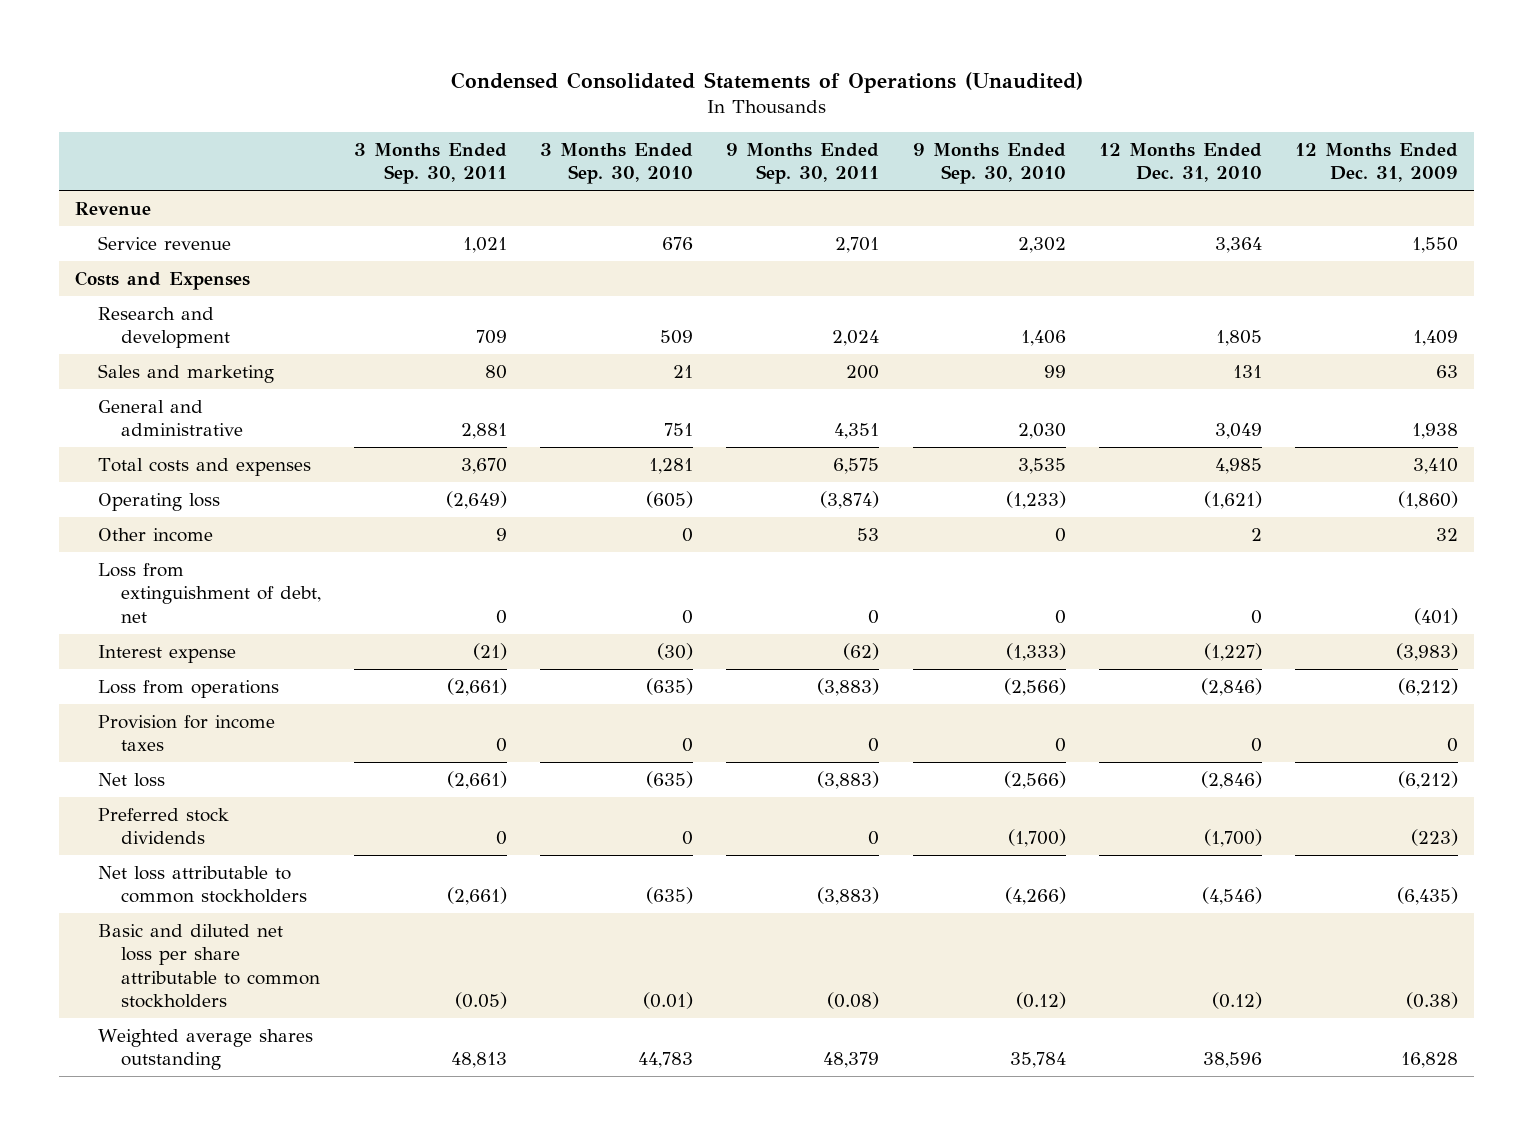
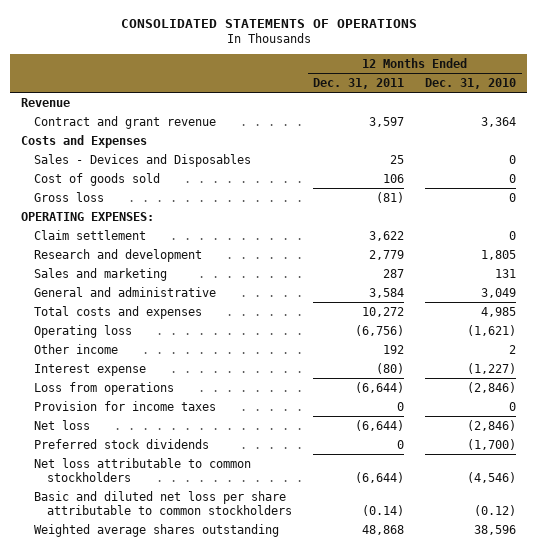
[450,71,1083,93] Condensed Consolidated Statements of Operations (Unaudited) -> [120,18,417,28] CONSOLIDATED STATEMENTS OF OPERATIONS
[354,142,508,185] 3 Months Ended Sep. 30, 2011 -> none
[540,142,694,185] 3 Months Ended Sep. 30, 2010 -> none
[726,142,880,185] 9 Months Ended Sep. 30, 2011 -> none
[912,142,1066,185] 9 Months Ended Sep. 30, 2010 -> none
[1294,142,1458,183] 12 Months Ended Dec. 31, 2009 -> none
none -> [313,77,405,89] Dec. 31, 2011
[98,235,232,250] Service revenue -> [33,115,216,129] Contract and grant revenue
none -> [33,153,251,167] Sales - Devices and Disposables
none -> [33,172,160,186] Cost of goods sold
none -> [33,191,104,202] Gross loss
none -> [20,211,154,221] OPERATING EXPENSES:
none -> [33,229,146,240] Claim settlement
[98,562,321,623] Loss from extinguishment of debt, net -> none

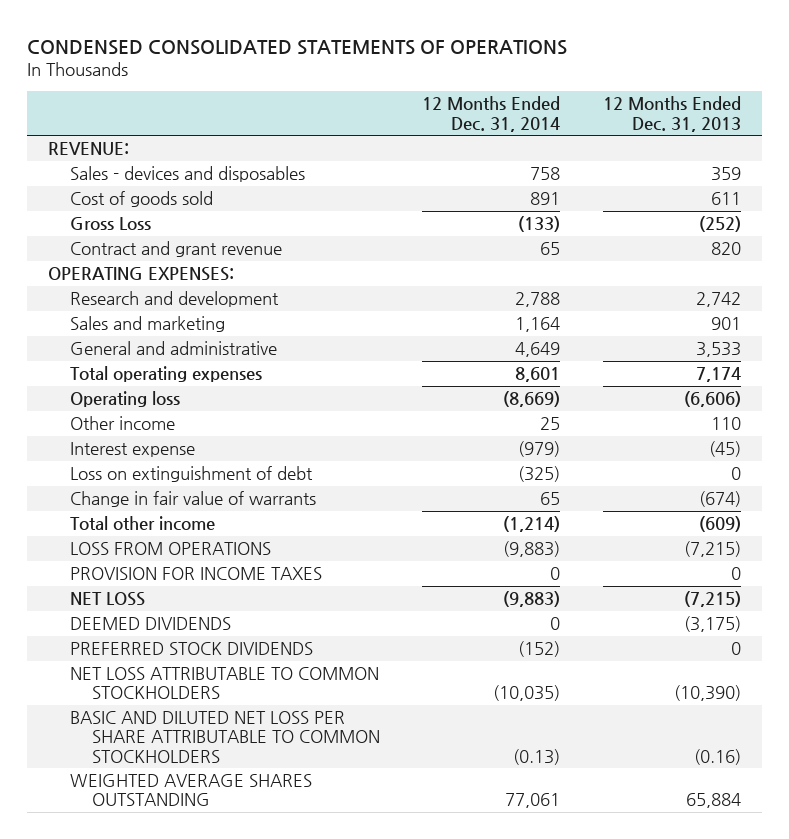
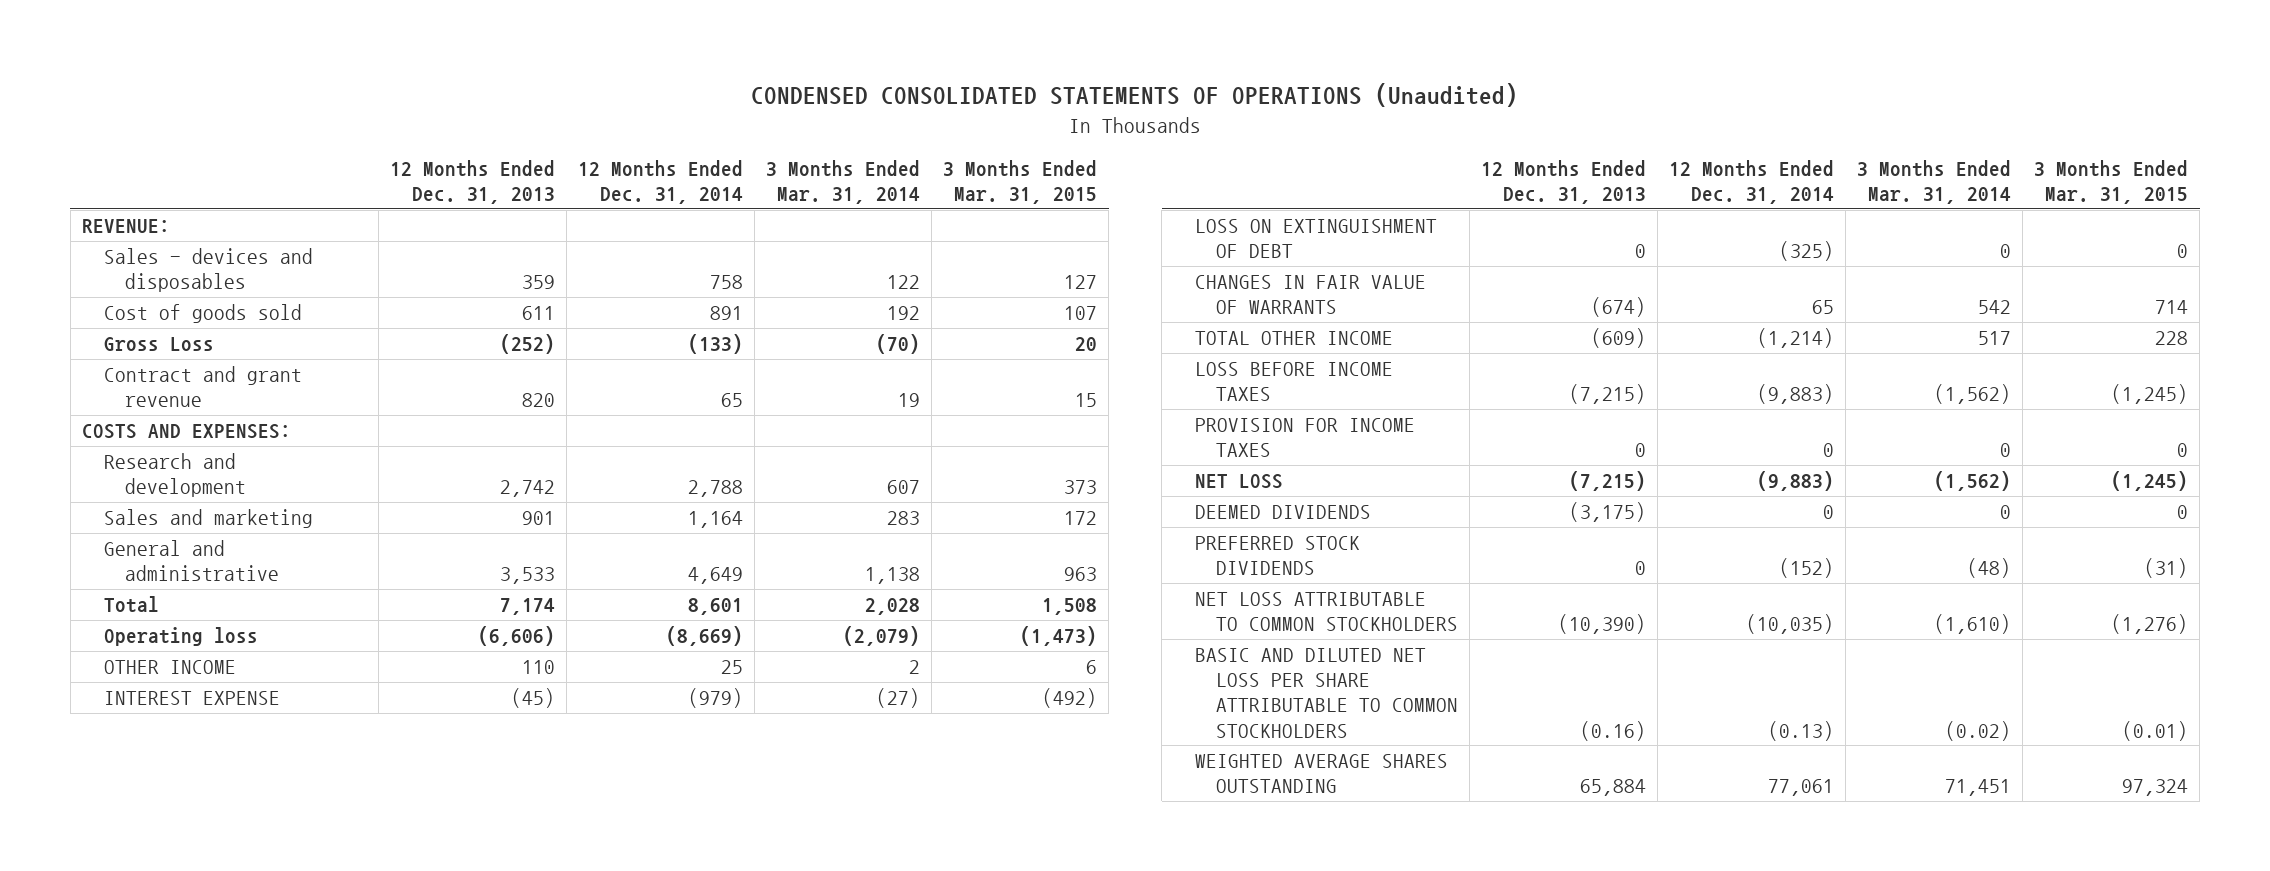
[27,39,568,55] CONDENSED CONSOLIDATED STATEMENTS OF OPERATIONS -> [751,83,1519,108] CONDENSED CONSOLIDATED STATEMENTS OF OPERATIONS (Unaudited)
none -> [766,160,921,205] 3 Months Ended Mar. 31, 2014
none -> [943,160,1098,205] 3 Months Ended Mar. 31, 2015
[48,267,235,282] OPERATING EXPENSES: -> [81,424,291,440] COSTS AND EXPENSES:
[70,366,263,383] Total operating expenses -> [103,596,159,614] Total
[70,416,176,431] Other income -> [103,660,236,675] OTHER INCOME
[70,442,196,458] Interest expense -> [103,691,280,706] INTEREST EXPENSE
[70,466,314,483] Loss on extinguishment of debt -> [1194,219,1437,259] LOSS ON EXTINGUISHMENT OF DEBT
[70,491,317,508] Change in fair value of warrants -> [1194,275,1426,315] CHANGES IN FAIR VALUE OF WARRANTS
[70,516,216,532] Total other income -> [1194,331,1393,346] TOTAL OTHER INCOME
[70,542,272,556] LOSS FROM OPERATIONS -> [1194,362,1393,402] LOSS BEFORE INCOME TAXES

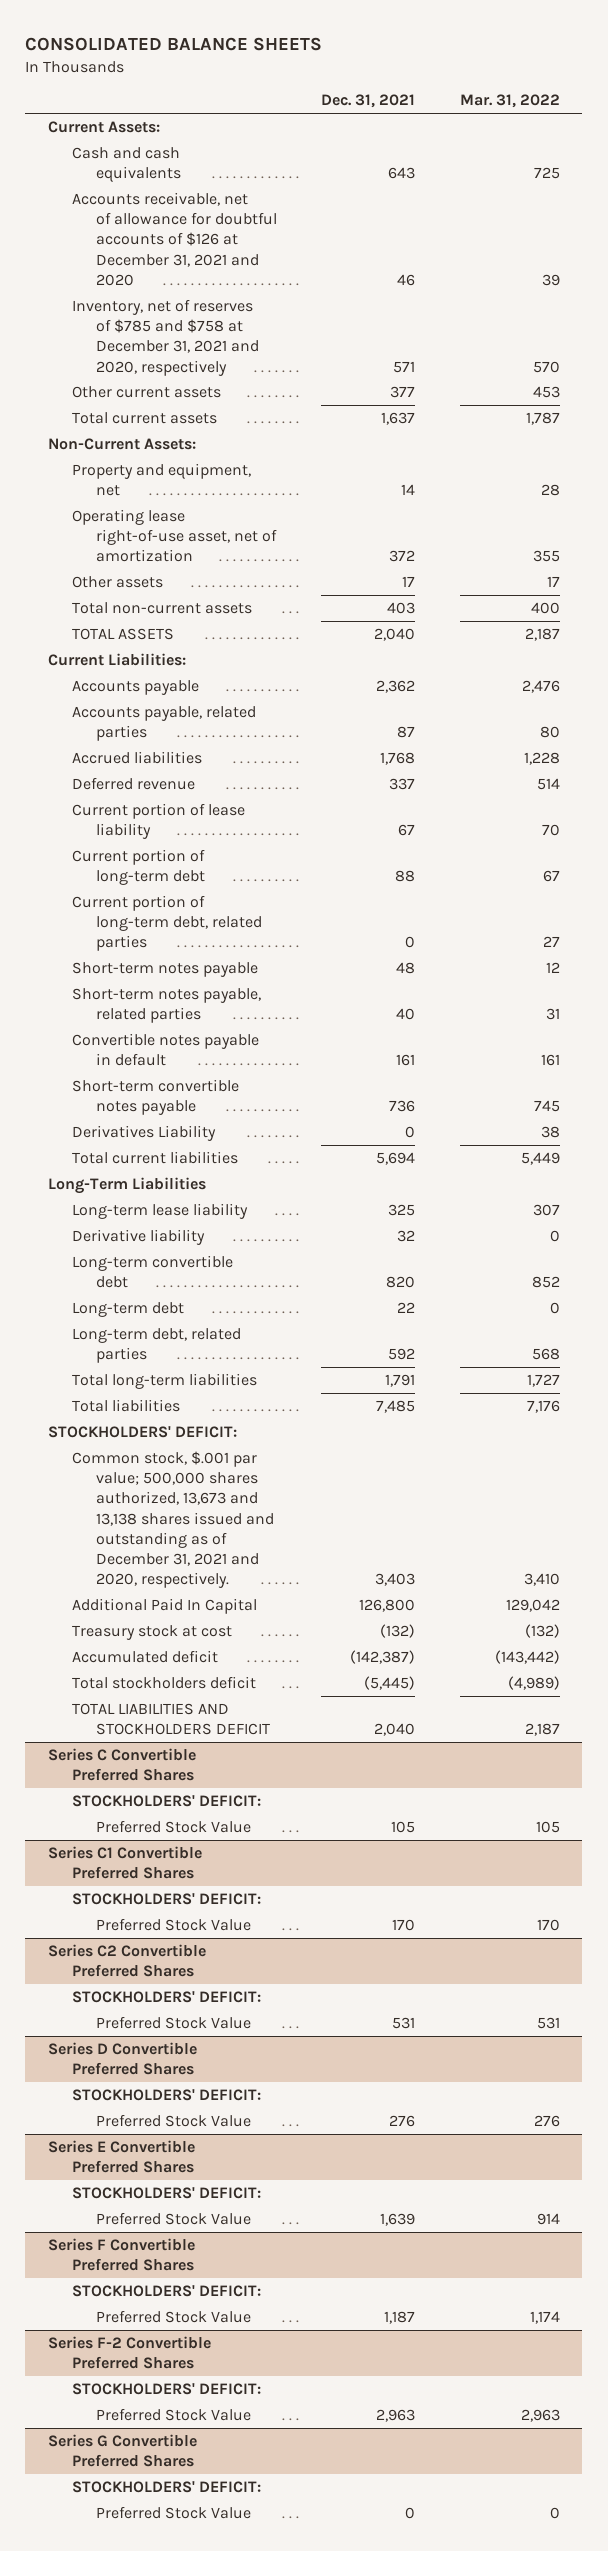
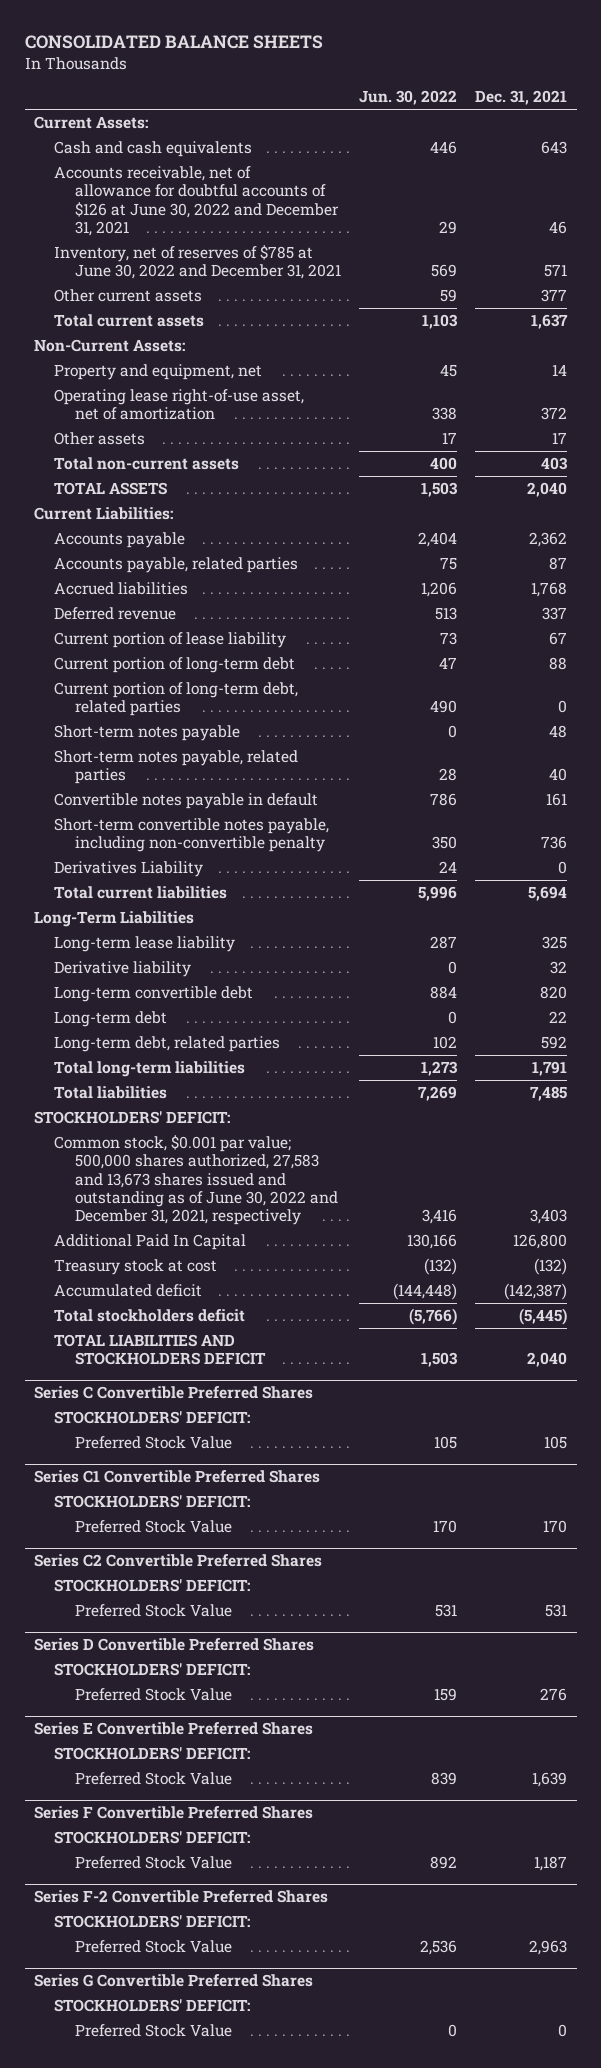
[460,94,561,109] Mar. 31, 2022 -> none
none -> [359,90,458,106] Jun. 30, 2022
[71,191,277,286] Accounts receivable, net of allowance for doubtful accounts of $126 at December 31, 2021 and 2020 -> [54,165,339,236] Accounts receivable, net of allowance for doubtful accounts of $126 at June 30, 2022 and December 31, 2021
[71,298,259,376] Inventory, net of reserves of $785 and $758 at December 31, 2021 and 2020, respectively -> [54,244,341,280] Inventory, net of reserves of $785 at June 30, 2022 and December 31, 2021
[71,1078,239,1116] Short-term convertible notes payable -> [54,817,330,853] Short-term convertible notes payable, including non-convertible penalty
[71,1450,274,1589] Common stock, $.001 par value; 500,000 shares authorized, 13,673 and 13,138 shares issued and outstanding as of December 31, 2021 and 2020, respectively. -> [54,1134,338,1226] Common stock, $0.001 par value; 500,000 shares authorized, 27,583 and 13,673 shares issued and outstanding as of June 30, 2022 and December 31, 2021, respectively

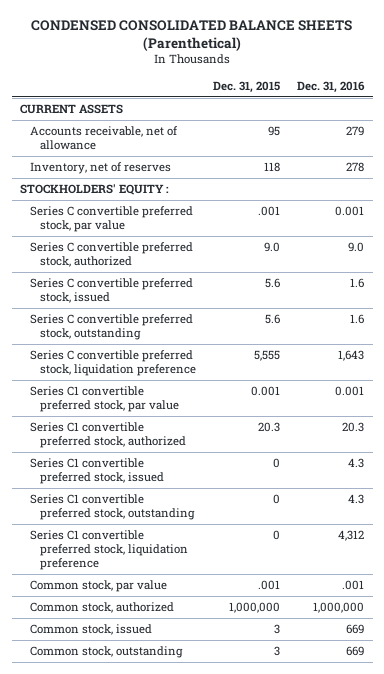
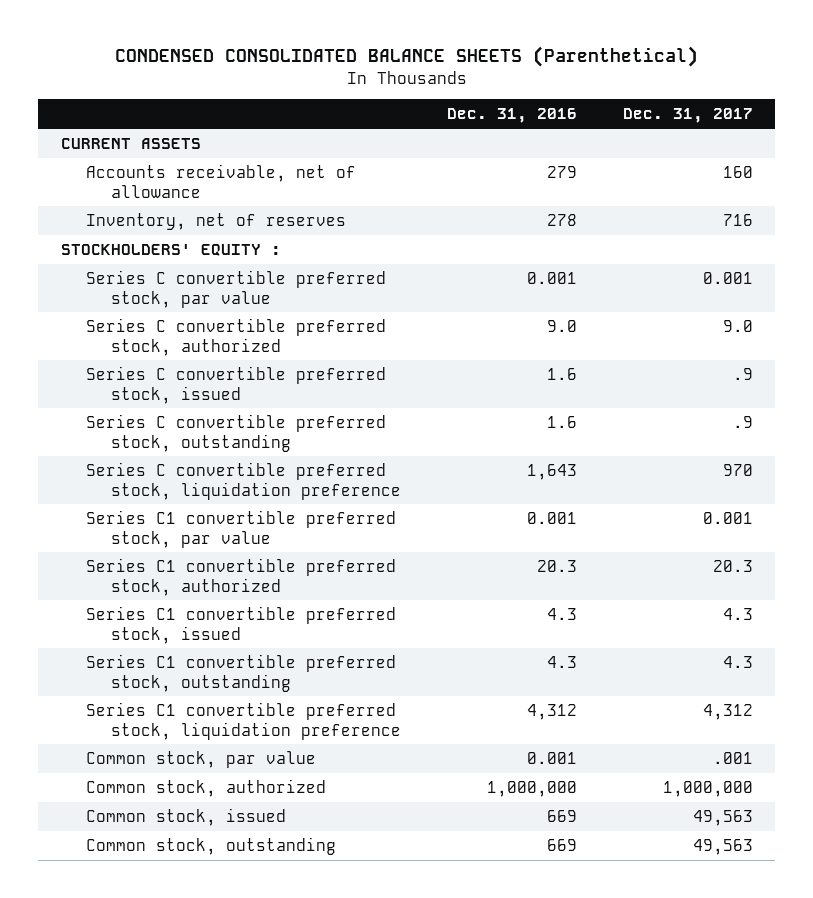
[213,80,281,93] Dec. 31, 2015 -> none
none -> [622,108,753,124] Dec. 31, 2017
[342,579,365,590] .001 -> [526,751,577,764] 0.001

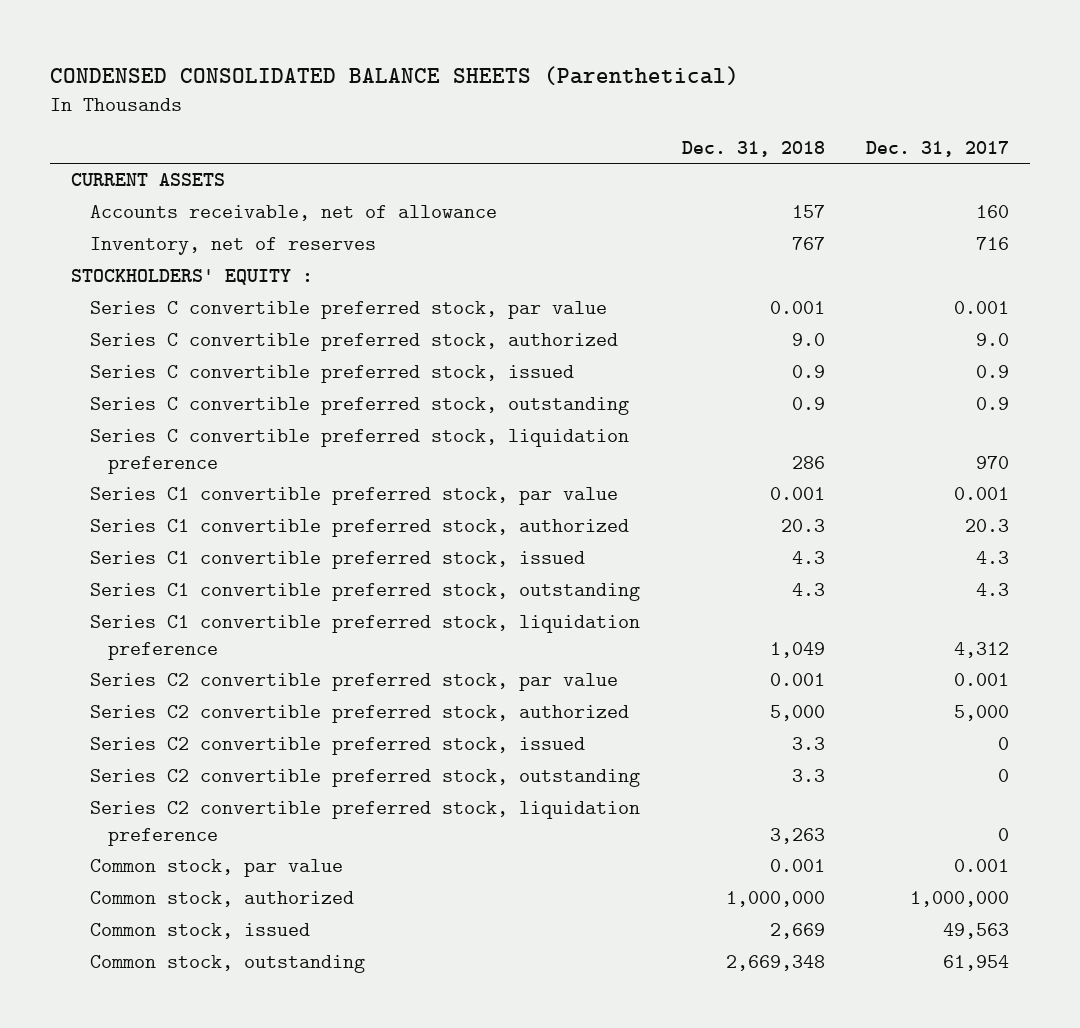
[446,108,577,124] Dec. 31, 2016 -> none
none -> [681,140,825,157] Dec. 31, 2018
[732,367,753,380] .9 -> [976,365,1010,379] 0.9
[732,415,753,428] .9 -> [976,397,1010,411] 0.9
none -> [89,673,618,692] Series C2 convertible preferred stock, par value
none -> [89,705,629,724] Series C2 convertible preferred stock, authorized
none -> [89,737,585,756] Series C2 convertible preferred stock, issued
none -> [89,769,640,788] Series C2 convertible preferred stock, outstanding
none -> [89,801,640,846] Series C2 convertible preferred stock, liquidation preference
[712,751,753,764] .001 -> [954,859,1010,873] 0.001
[692,838,753,855] 49,563 -> [943,955,1010,972] 61,954

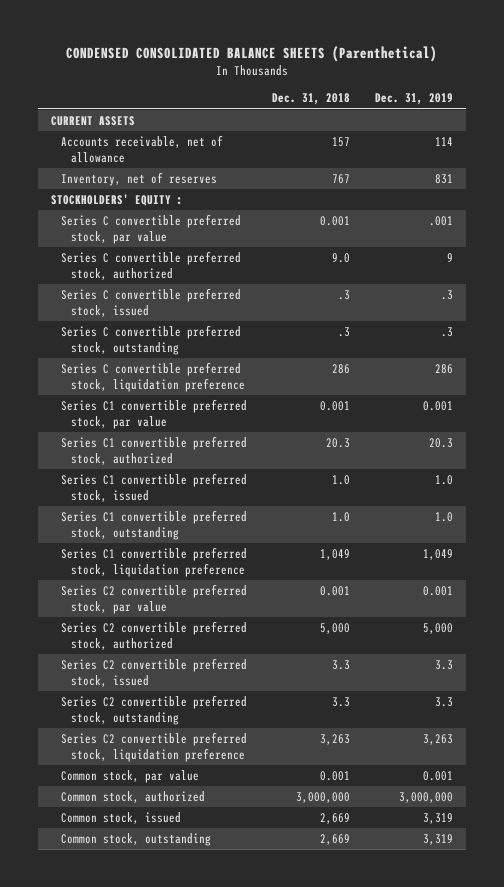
[866,140,1010,157] Dec. 31, 2017 -> none
none -> [375,93,454,106] Dec. 31, 2019
[791,365,825,379] 0.9 -> [338,290,351,301] .3
[791,397,825,411] 0.9 -> [338,327,351,338] .3
[791,551,825,565] 4.3 -> [332,475,351,486] 1.0
[791,583,825,597] 4.3 -> [332,512,351,523] 1.0
[725,891,825,908] 1,000,000 -> [296,792,351,804] 3,000,000
[725,955,825,972] 2,669,348 -> [320,834,351,846] 2,669

